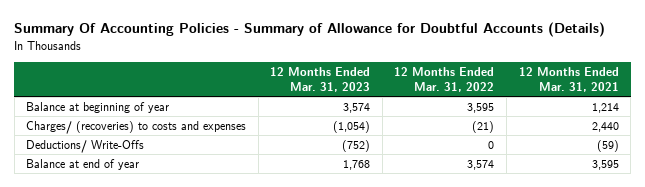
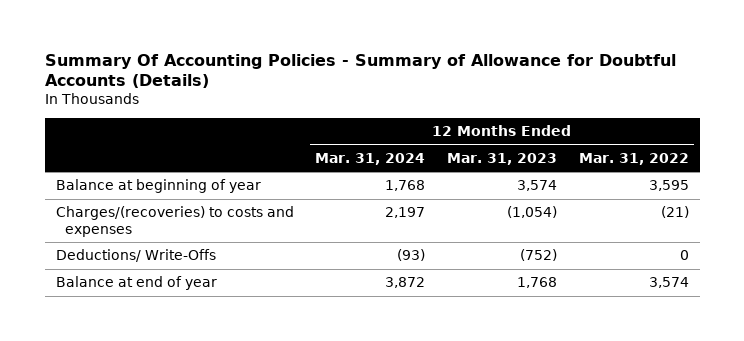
[518,66,619,93] 12 Months Ended Mar. 31, 2021 -> none
none -> [315,152,426,165] Mar. 31, 2024
[26,120,247,134] Charges/ (recoveries) to costs and expenses -> [55,206,294,237] Charges/(recoveries) to costs and expenses

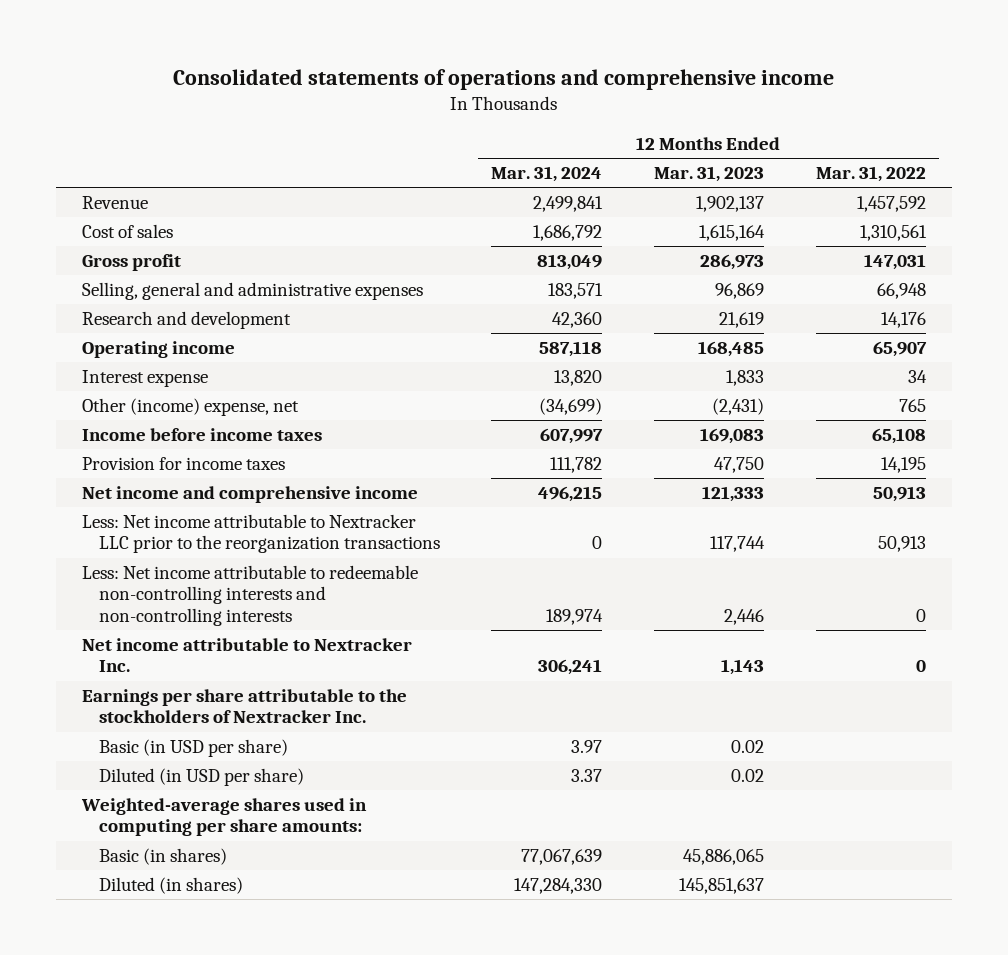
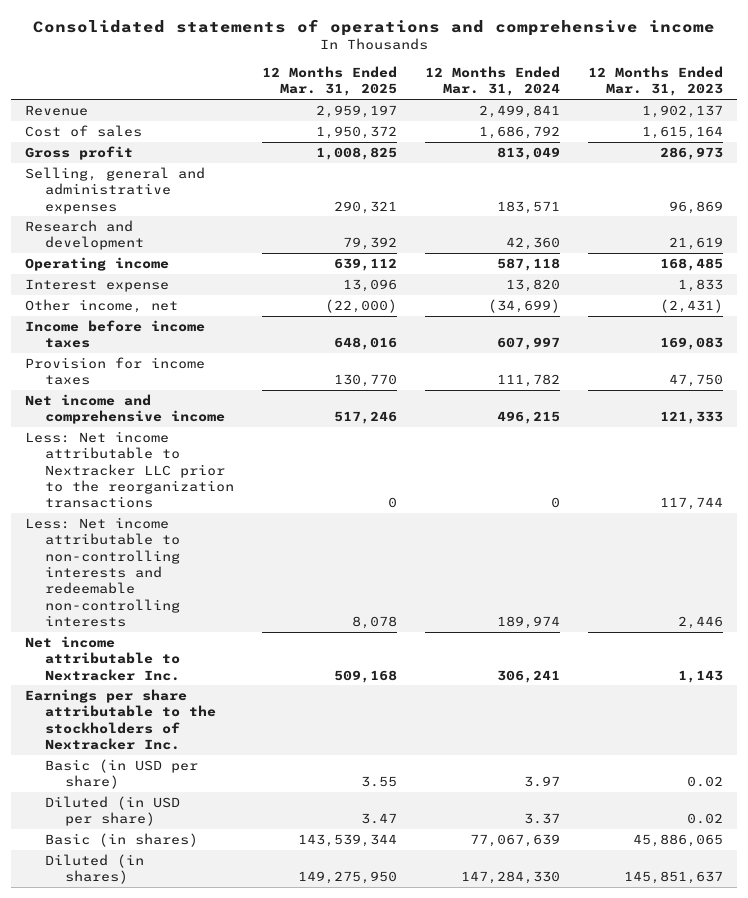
[815,166,926,183] Mar. 31, 2022 -> none
none -> [261,65,397,97] 12 Months Ended Mar. 31, 2025
[82,397,300,416] Other (income) expense, net -> [25,298,179,313] Other income, net
[82,564,419,626] Less: Net income attributable to redeemable non-controlling interests and non-controlling interests -> [25,516,181,628] Less: Net income attributable to non-controlling interests and redeemable non-controlling interests
[81,797,368,837] Weighted-average shares used in computing per share amounts: -> none

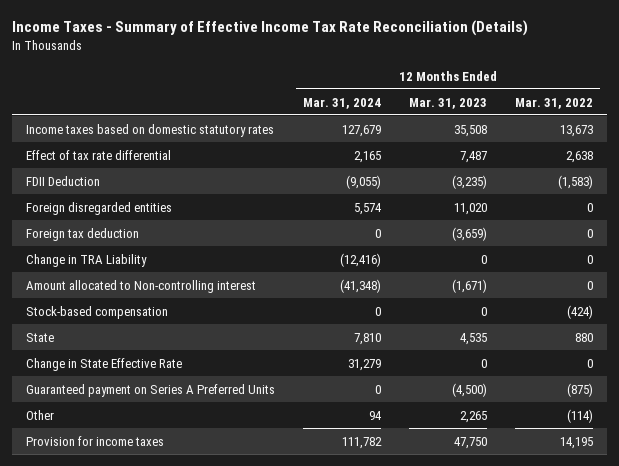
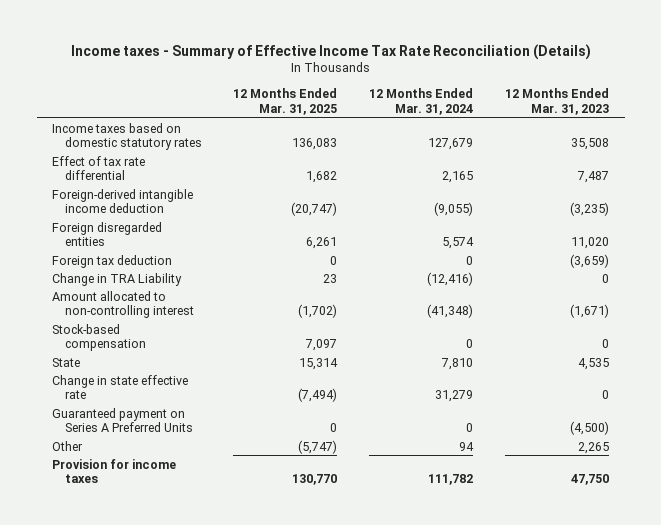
[11,20,528,37] Income Taxes - Summary of Effective Income Tax Rate Reconciliation (Details) -> [70,43,591,60] Income taxes - Summary of Effective Income Tax Rate Reconciliation (Details)
[515,97,594,109] Mar. 31, 2022 -> none
none -> [233,87,338,115] 12 Months Ended Mar. 31, 2025
[25,175,100,186] FDII Deduction -> [52,188,194,214] Foreign-derived intangible income deduction
[25,279,256,293] Amount allocated to Non-controlling interest -> [52,290,194,319] Amount allocated to non-controlling interest
[25,357,182,371] Change in State Effective Rate -> [52,374,189,400] Change in state effective rate

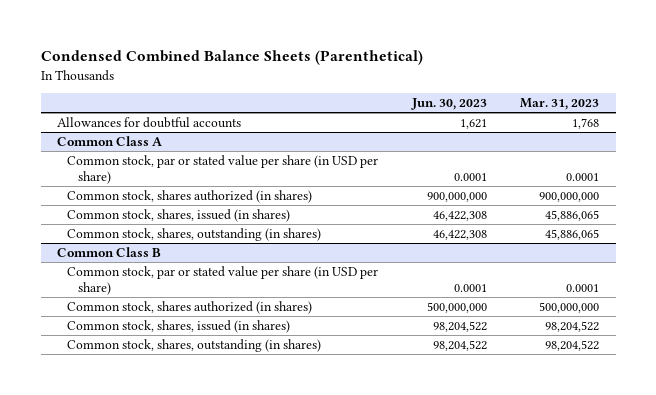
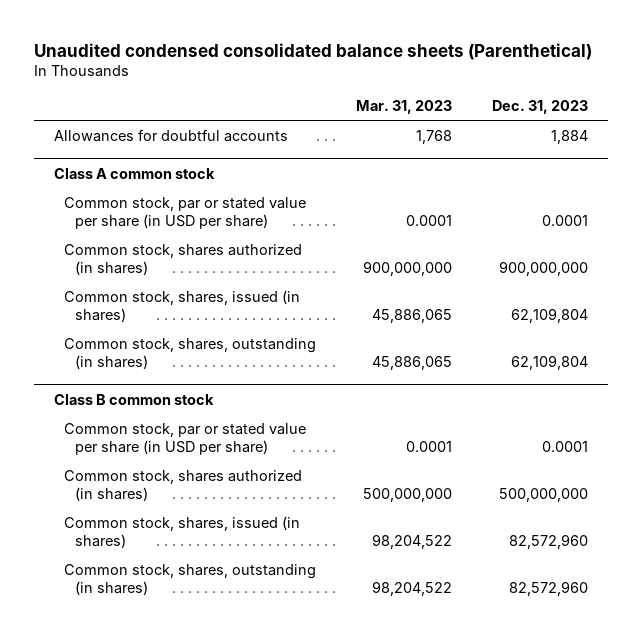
[40,50,423,66] Condensed Combined Balance Sheets (Parenthetical) -> [33,42,592,60] Unaudited condensed consolidated balance sheets (Parenthetical)
[410,98,487,111] Jun. 30, 2023 -> none
none -> [491,99,588,114] Dec. 31, 2023
[57,136,163,147] Common Class A -> [53,167,215,179] Class A common stock
[57,247,162,258] Common Class B -> [53,393,214,405] Class B common stock

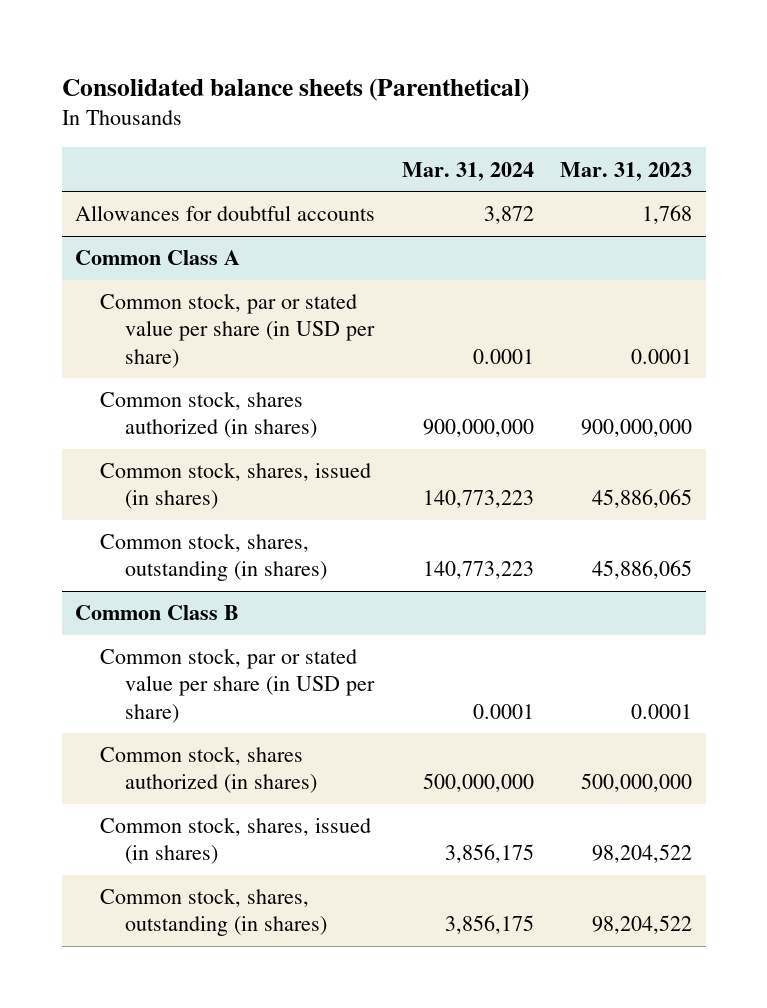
[33,42,592,60] Unaudited condensed consolidated balance sheets (Parenthetical) -> [61,77,529,101] Consolidated balance sheets (Parenthetical)
[491,99,588,114] Dec. 31, 2023 -> none
none -> [401,161,534,181] Mar. 31, 2024
[53,167,215,179] Class A common stock -> [74,250,240,266] Common Class A
[53,393,214,405] Class B common stock -> [74,605,239,621] Common Class B

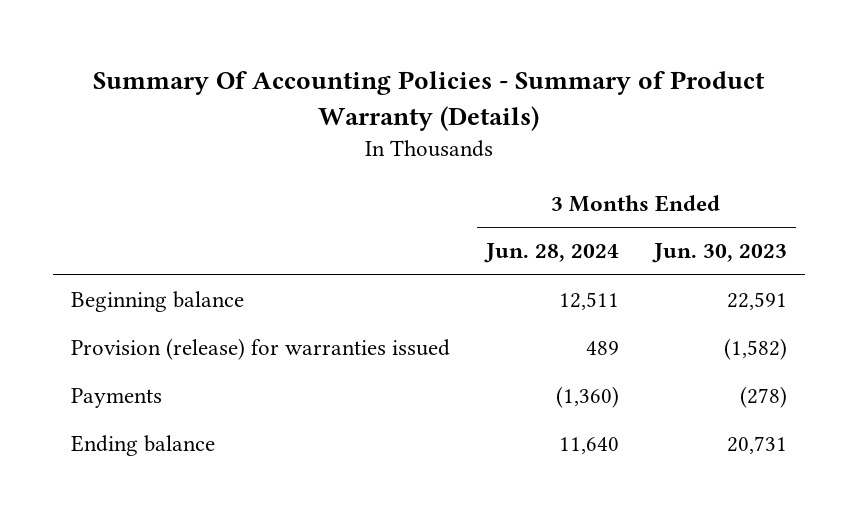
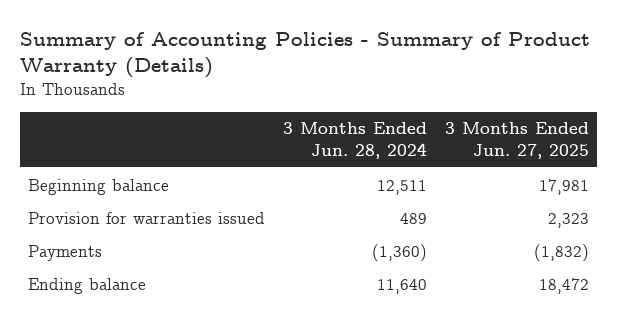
[93,71,766,132] Summary Of Accounting Policies - Summary of Product Warranty (Details) -> [19,31,590,79] Summary of Accounting Policies - Summary of Product Warranty (Details)
[652,243,788,264] Jun. 30, 2023 -> none
none -> [444,122,589,159] 3 Months Ended Jun. 27, 2025
[71,338,451,361] Provision (release) for warranties issued -> [28,211,266,224] Provision for warranties issued

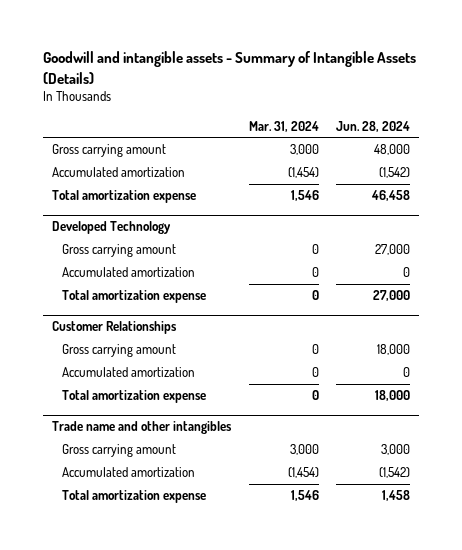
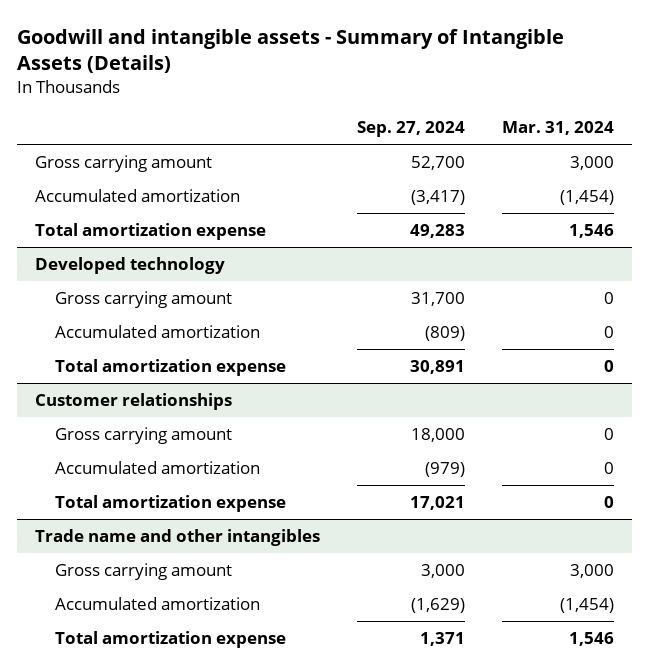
[336,120,411,132] Jun. 28, 2024 -> none
none -> [357,121,466,138] Sep. 27, 2024
[51,221,171,235] Developed Technology -> [35,256,226,274] Developed technology
[51,321,177,335] Customer Relationships -> [35,392,233,410] Customer relationships

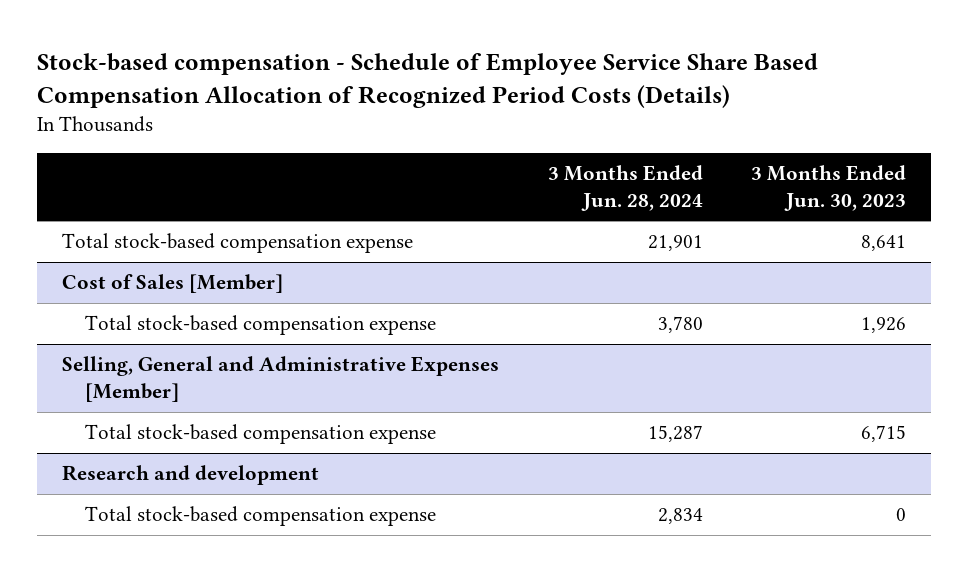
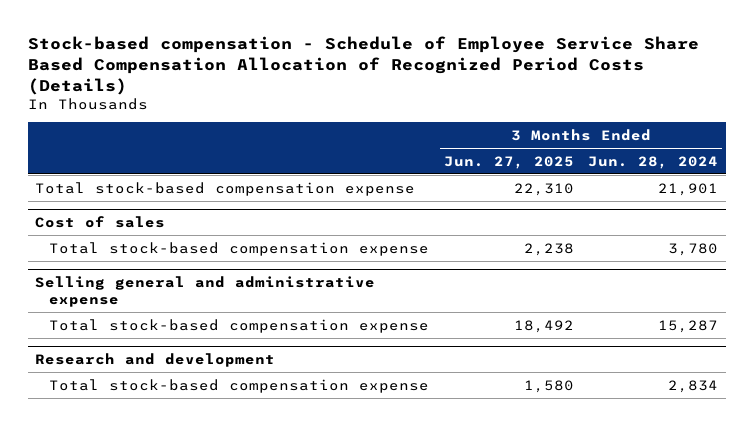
[751,164,907,211] 3 Months Ended Jun. 30, 2023 -> none
none -> [443,155,574,169] Jun. 27, 2025
[61,274,283,294] Cost of Sales [Member] -> [35,216,166,229] Cost of sales
[61,356,499,403] Selling, General and Administrative Expenses [Member] -> [35,276,376,308] Selling general and administrative expense

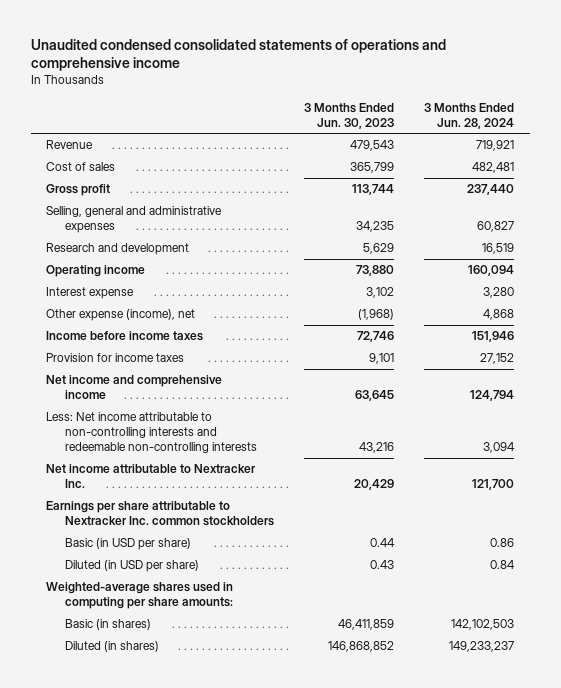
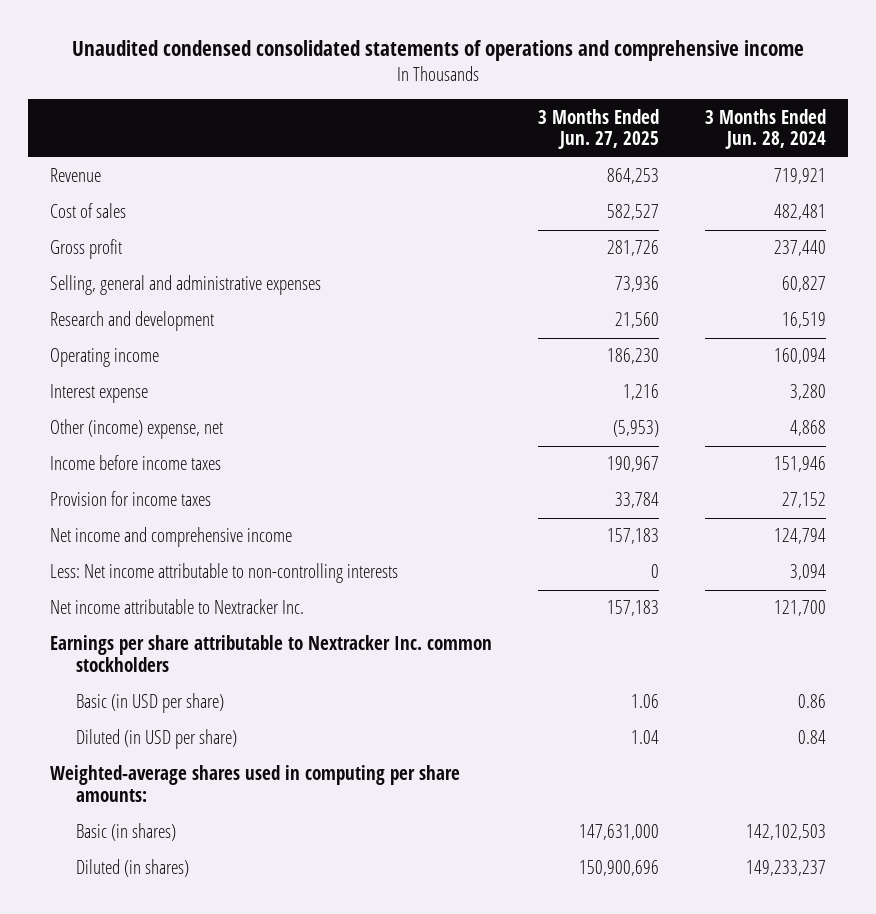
[304,102,395,129] 3 Months Ended Jun. 30, 2023 -> none
none -> [537,108,659,150] 3 Months Ended Jun. 27, 2025
[46,309,196,322] Other expense (income), net -> [50,419,224,440] Other (income) expense, net
[46,412,257,454] Less: Net income attributable to non-controlling interests and redeemable non-controlling interests -> [50,563,399,584] Less: Net income attributable to non-controlling interests

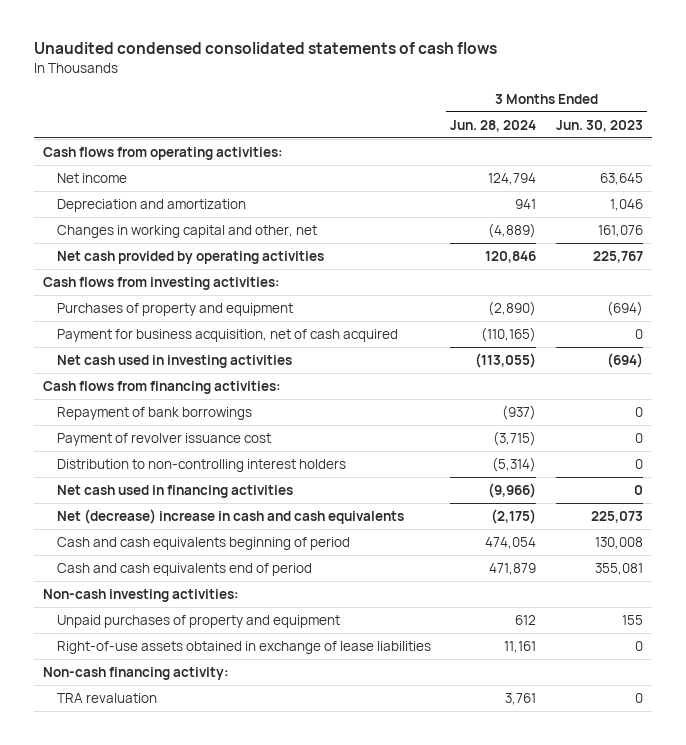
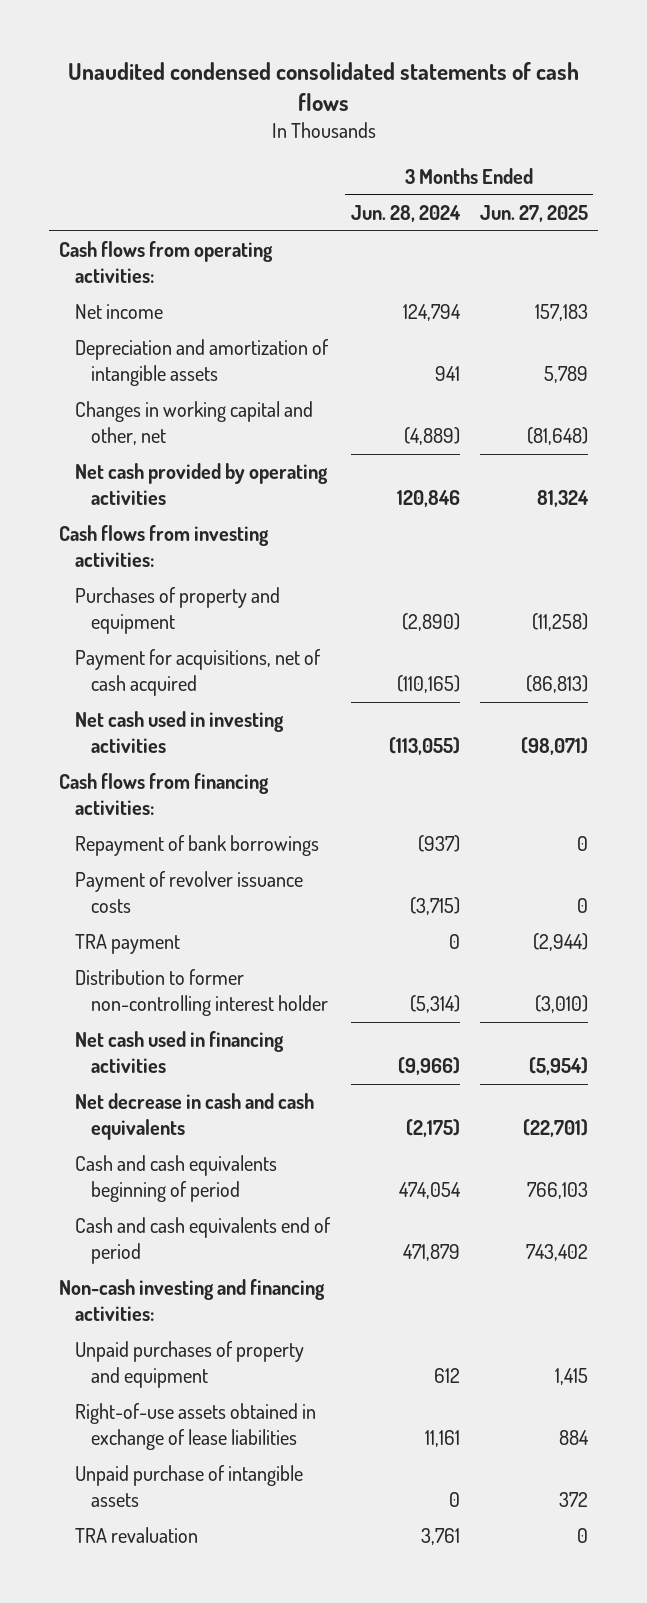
[555,119,643,132] Jun. 30, 2023 -> none
none -> [479,204,588,222] Jun. 27, 2025
[57,198,247,212] Depreciation and amortization -> [75,339,330,386] Depreciation and amortization of intangible assets
[57,328,399,342] Payment for business acquisition, net of cash acquired -> [75,649,322,696] Payment for acquisitions, net of cash acquired
[57,432,272,446] Payment of revolver issuance cost -> [75,871,304,913] Payment of revolver issuance costs
none -> [75,934,181,955] TRA payment
[57,458,347,472] Distribution to non-controlling interest holders -> [75,969,328,1016] Distribution to former non-controlling interest holder
[57,508,405,524] Net (decrease) increase in cash and cash equivalents -> [75,1093,315,1140] Net decrease in cash and cash equivalents
[43,588,240,602] Non-cash investing activities: -> [59,1279,326,1321] Non-cash investing and financing activities:
[43,666,230,680] Non-cash financing activity: -> none
none -> [75,1465,304,1507] Unpaid purchase of intangible assets

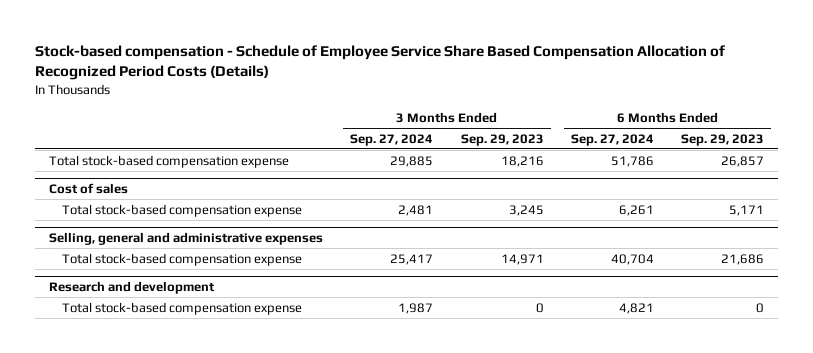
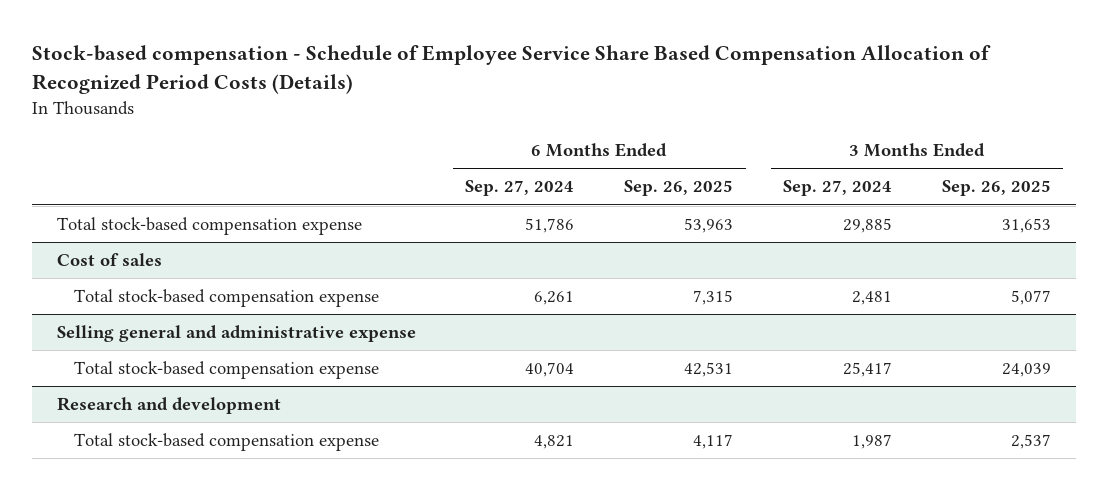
[460,133,544,146] Sep. 29, 2023 -> none
[681,133,765,146] Sep. 29, 2023 -> none
none -> [624,180,734,197] Sep. 26, 2025
none -> [941,180,1051,197] Sep. 26, 2025
[48,232,323,246] Selling, general and administrative expenses -> [56,325,416,343] Selling general and administrative expense

